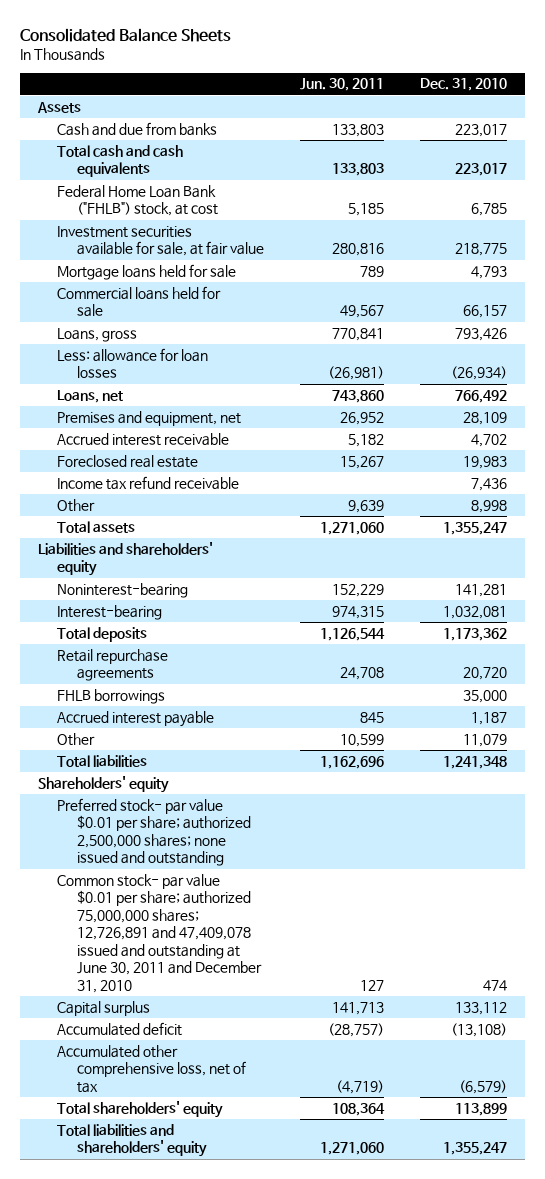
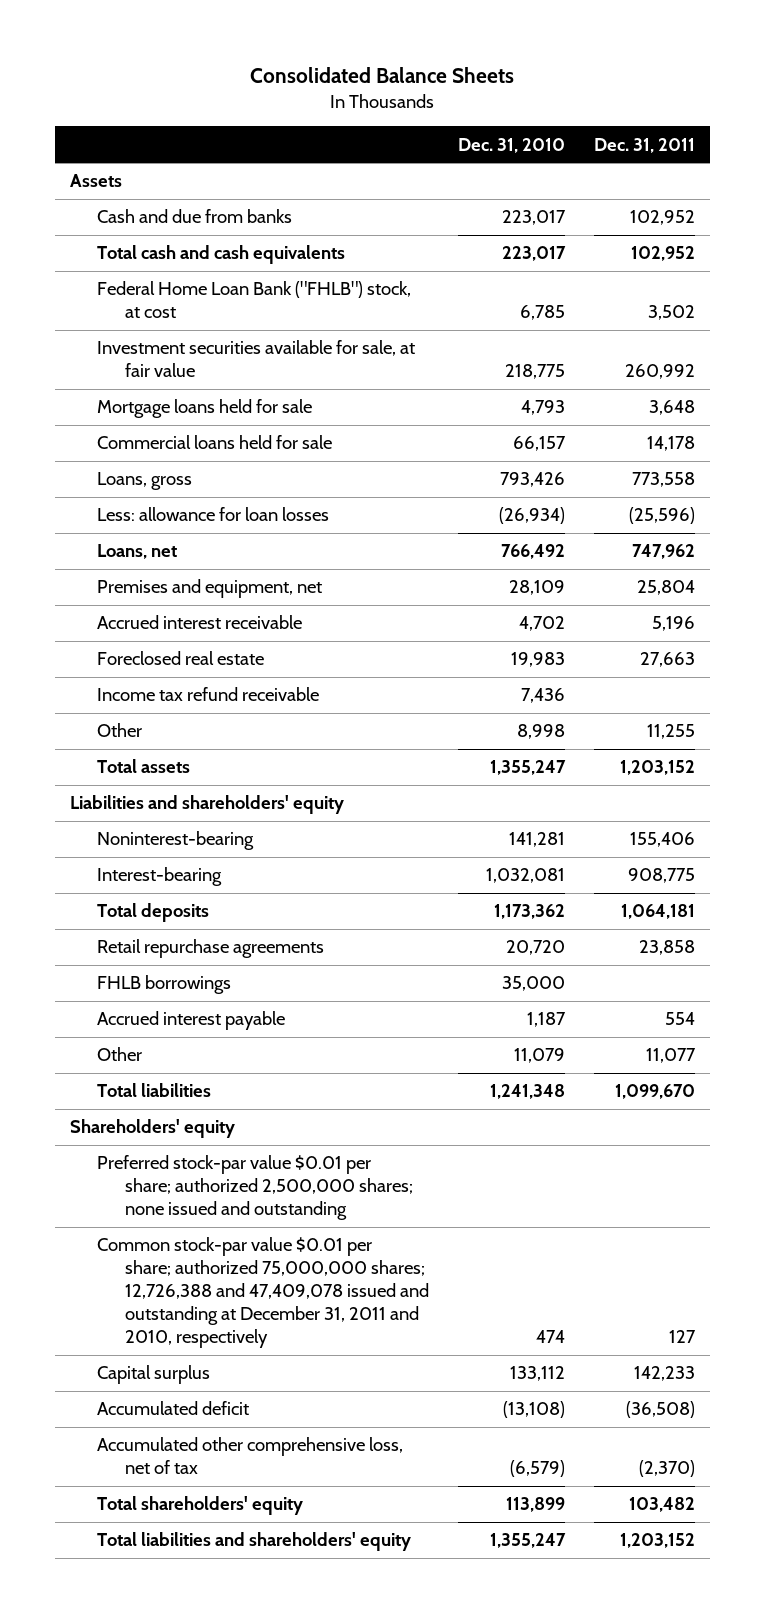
[300,78,385,92] Jun. 30, 2011 -> none
none -> [594,137,696,153] Dec. 31, 2011
[57,797,252,867] Preferred stock- par value $0.01 per share; authorized 2,500,000 shares; none issued and outstanding -> [97,1155,413,1221] Preferred stock-par value $0.01 per share; authorized 2,500,000 shares; none issued and outstanding
[57,873,263,993] Common stock- par value $0.01 per share; authorized 75,000,000 shares; 12,726,891 and 47,409,078 issued and outstanding at June 30, 2011 and December 31, 2010 -> [97,1237,429,1349] Common stock-par value $0.01 per share; authorized 75,000,000 shares; 12,726,388 and 47,409,078 issued and outstanding at December 31, 2011 and 2010, respectively

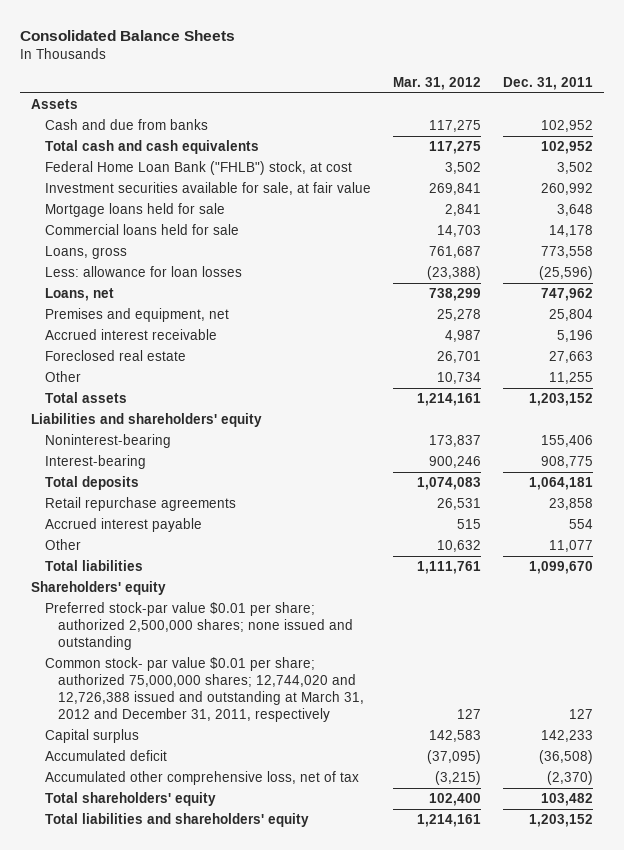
[457,137,565,153] Dec. 31, 2010 -> none
none -> [392,76,481,90] Mar. 31, 2012
[97,687,320,702] Income tax refund receivable -> none
[97,975,232,995] FHLB borrowings -> none
[97,1237,429,1349] Common stock-par value $0.01 per share; authorized 75,000,000 shares; 12,726,388 and 47,409,078 issued and outstanding at December 31, 2011 and 2010, respectively -> [44,657,365,722] Common stock- par value $0.01 per share; authorized 75,000,000 shares; 12,744,020 and 12,726,388 issued and outstanding at March 31, 2012 and December 31, 2011, respectively

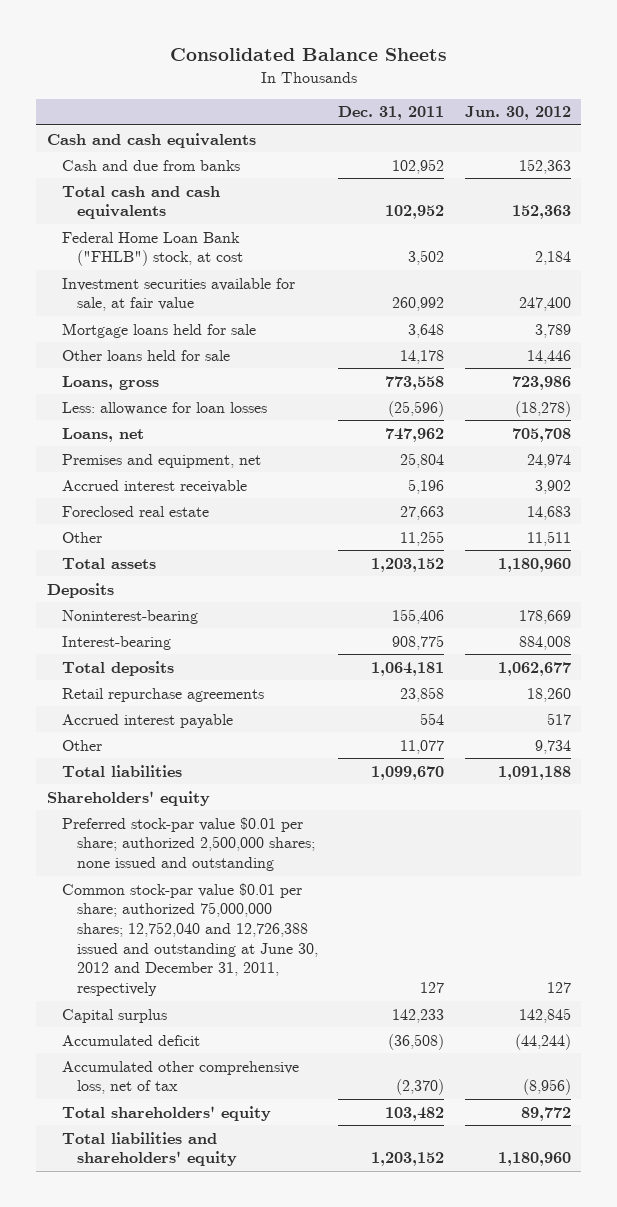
[392,76,481,90] Mar. 31, 2012 -> none
none -> [464,106,571,121] Jun. 30, 2012
[31,99,79,110] Assets -> none
none -> [46,132,256,148] Cash and cash equivalents
[44,224,239,236] Commercial loans held for sale -> [61,349,230,361] Other loans held for sale
[31,413,263,428] Liabilities and shareholders' equity -> none
none -> [46,582,114,598] Deposits
[44,657,365,722] Common stock- par value $0.01 per share; authorized 75,000,000 shares; 12,744,020 and 12,726,388 issued and outstanding at March 31, 2012 and December 31, 2011, respectively -> [61,882,318,997] Common stock-par value $0.01 per share; authorized 75,000,000 shares; 12,752,040 and 12,726,388 issued and outstanding at June 30, 2012 and December 31, 2011, respectively

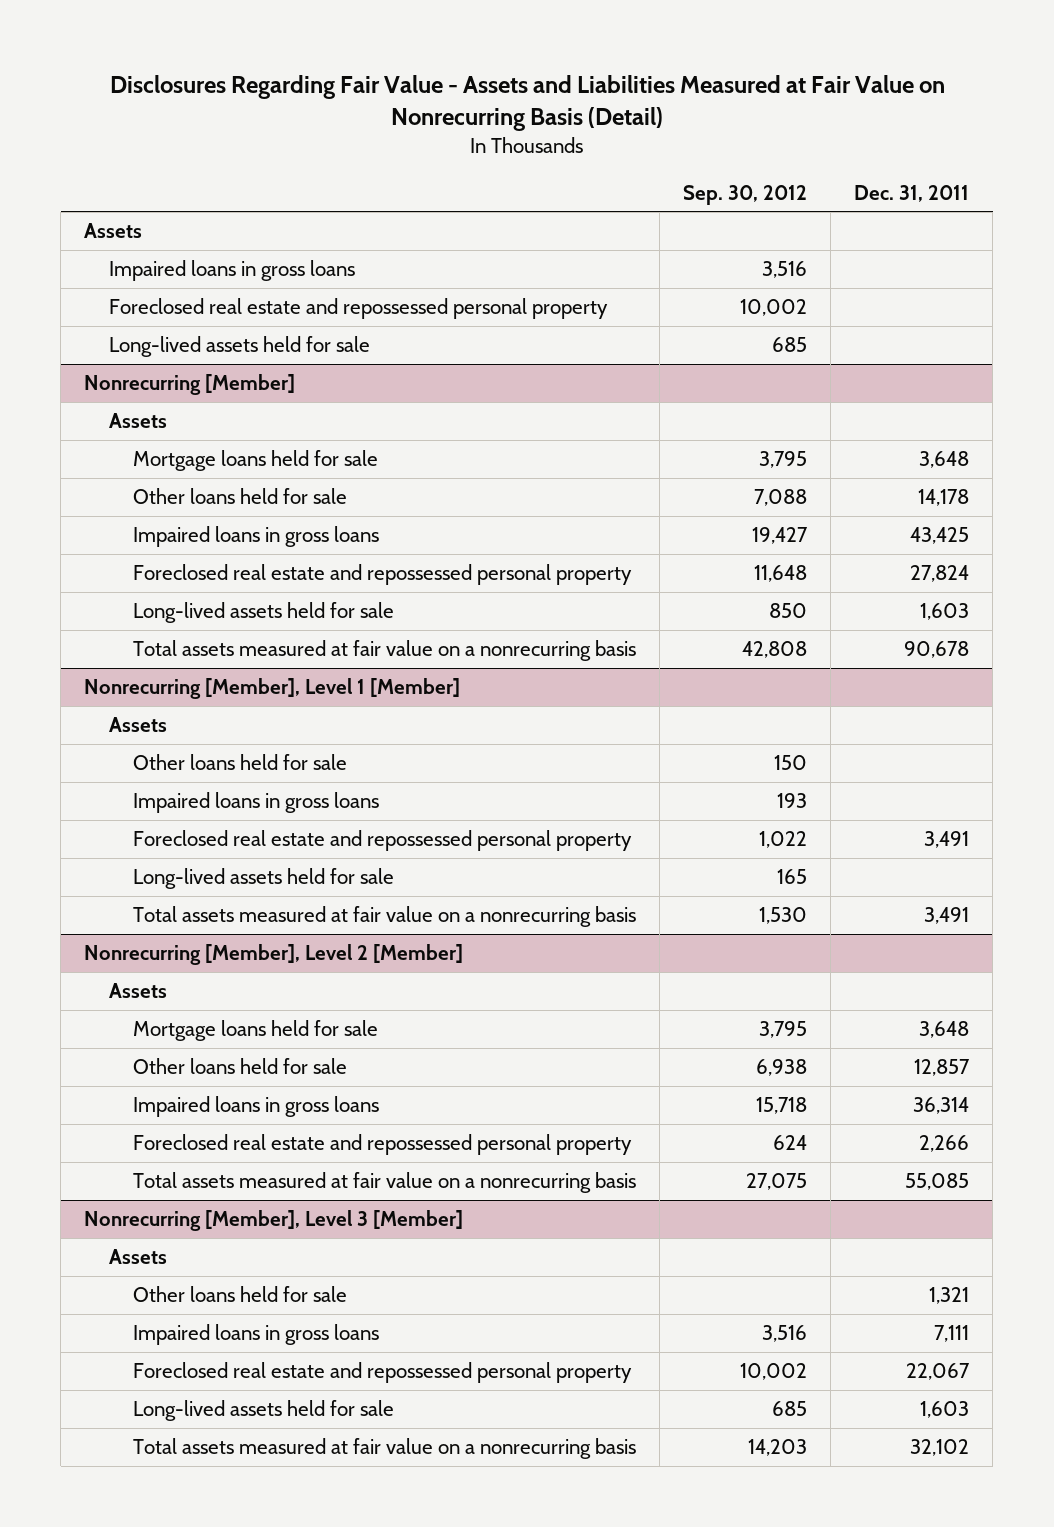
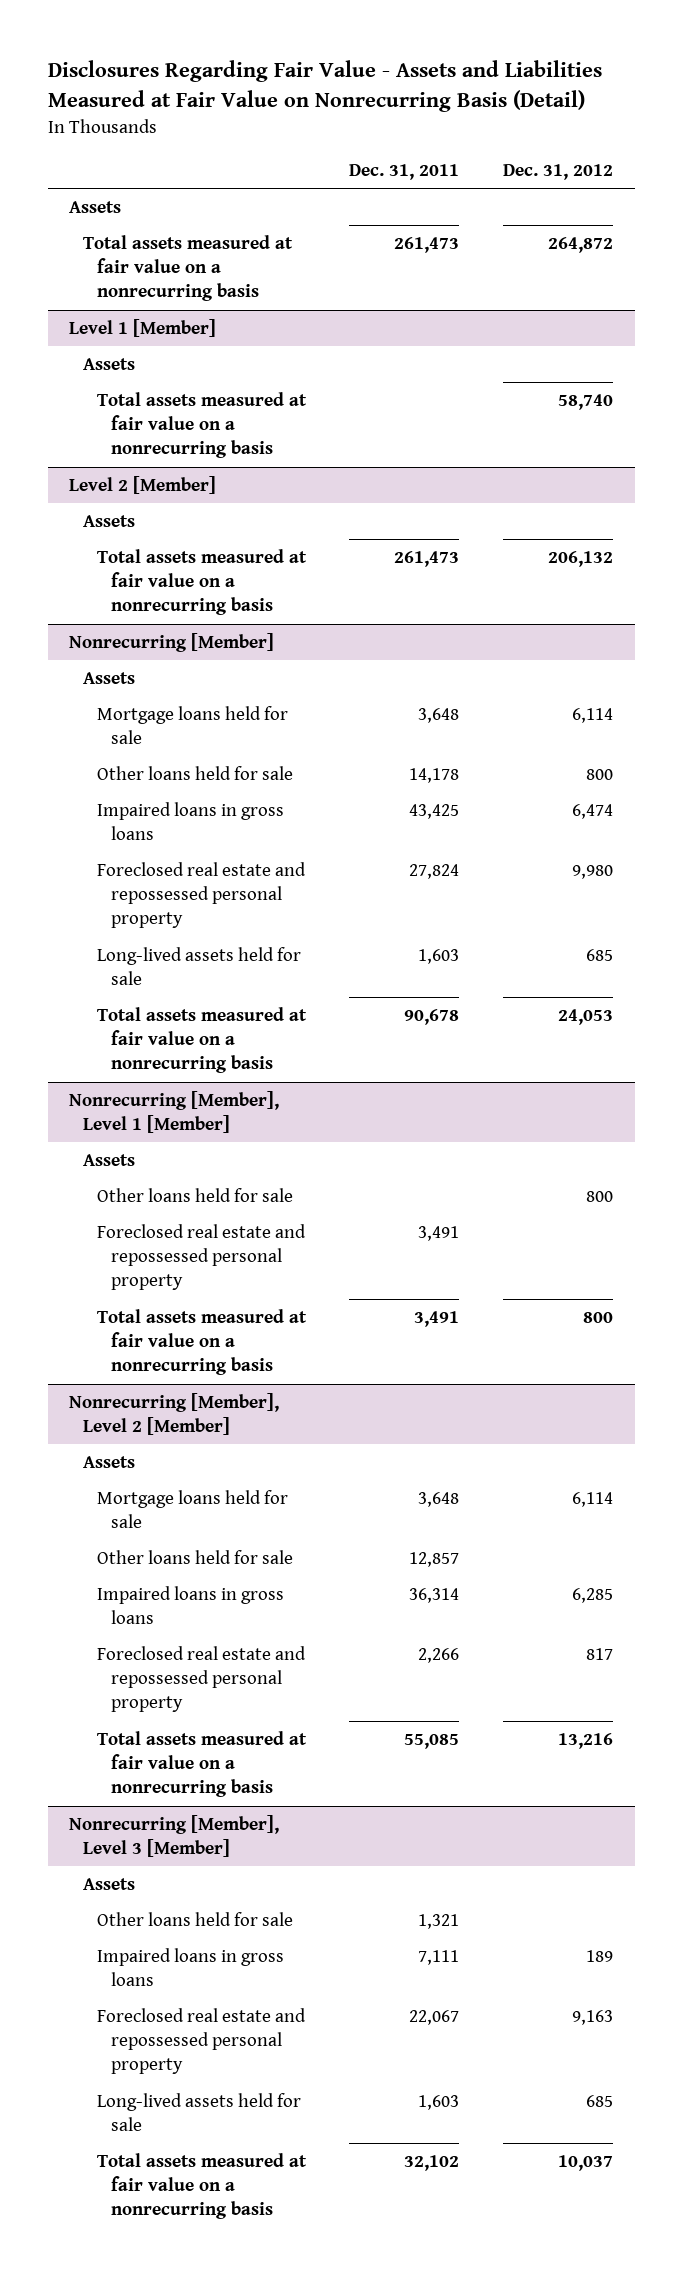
[683,184,808,205] Sep. 30, 2012 -> none
none -> [502,163,613,180] Dec. 31, 2012
[108,260,355,282] Impaired loans in gross loans -> none
[108,298,608,320] Foreclosed real estate and repossessed personal property -> none
[108,336,370,358] Long-lived assets held for sale -> none
none -> [83,235,294,302] Total assets measured at fair value on a nonrecurring basis
none -> [69,319,217,338] Level 1 [Member]
none -> [83,358,136,371] Assets
none -> [96,392,307,459] Total assets measured at fair value on a nonrecurring basis
none -> [69,476,217,495] Level 2 [Member]
none -> [83,515,136,528] Assets
none -> [96,549,307,616] Total assets measured at fair value on a nonrecurring basis
[133,792,380,814] Impaired loans in gross loans -> none
[133,868,395,890] Long-lived assets held for sale -> none

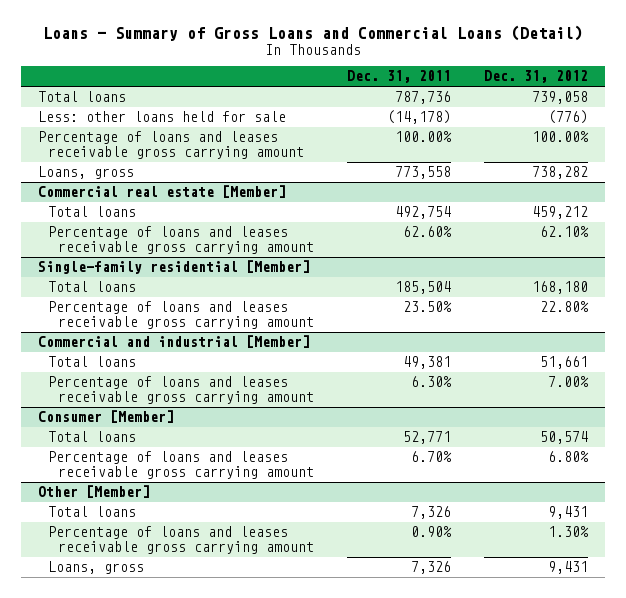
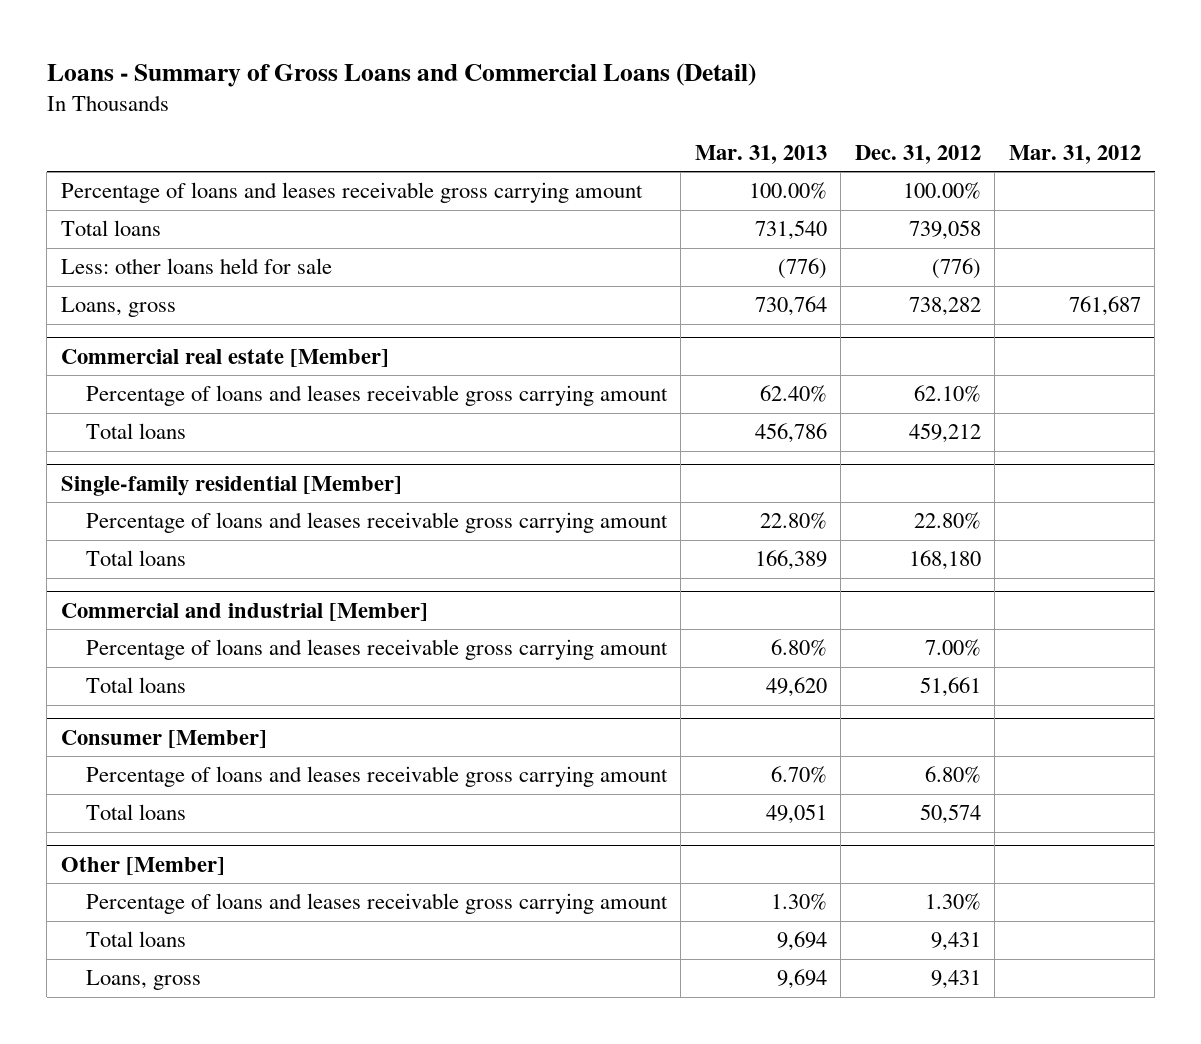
[347,70,452,84] Dec. 31, 2011 -> none
none -> [694,144,827,164] Mar. 31, 2013
none -> [1008,144,1141,164] Mar. 31, 2012
[37,131,304,159] Percentage of loans and leases receivable gross carrying amount -> [60,182,643,204] Percentage of loans and leases receivable gross carrying amount
[47,206,136,218] Total loans -> [86,423,187,440] Total loans
[47,281,136,293] Total loans -> [86,550,187,567] Total loans
[47,356,136,368] Total loans -> [86,677,187,694] Total loans
[47,431,136,443] Total loans -> [86,804,187,821] Total loans
[47,506,136,518] Total loans -> [86,931,187,948] Total loans

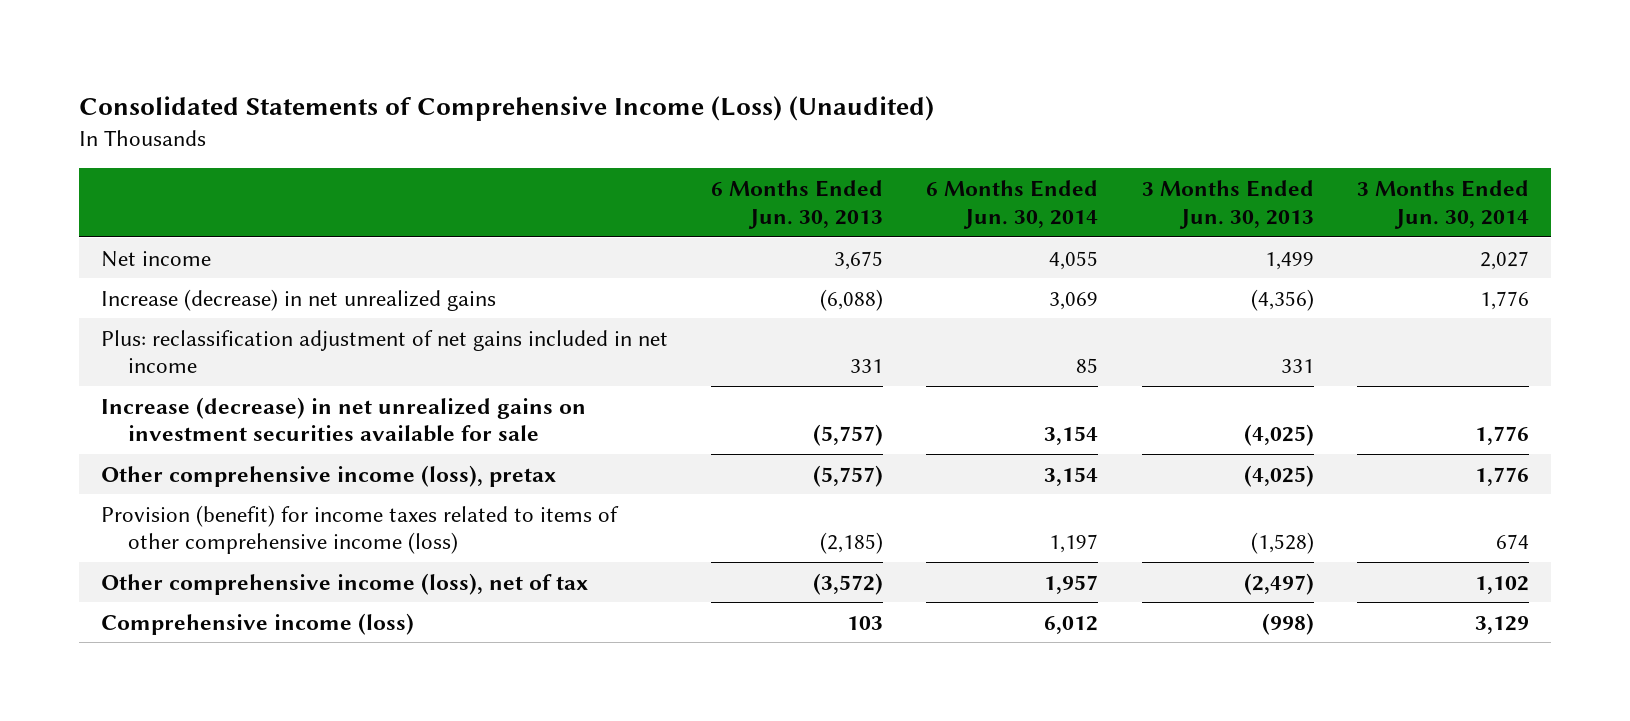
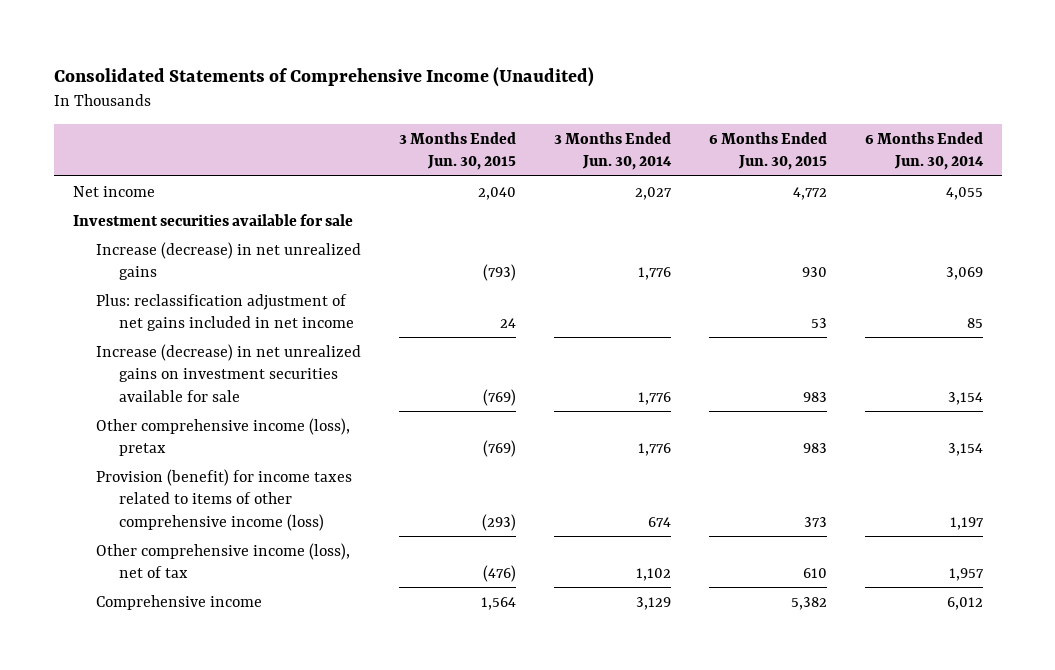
[79,95,935,121] Consolidated Statements of Comprehensive Income (Loss) (Unaudited) -> [53,66,594,87] Consolidated Statements of Comprehensive Income (Unaudited)
[711,180,884,229] 6 Months Ended Jun. 30, 2013 -> none
[1141,180,1314,229] 3 Months Ended Jun. 30, 2013 -> none
none -> [398,131,516,171] 3 Months Ended Jun. 30, 2015
none -> [708,131,827,171] 6 Months Ended Jun. 30, 2015
none -> [72,213,353,226] Investment securities available for sale
[100,612,414,635] Comprehensive income (loss) -> [95,594,262,610] Comprehensive income

